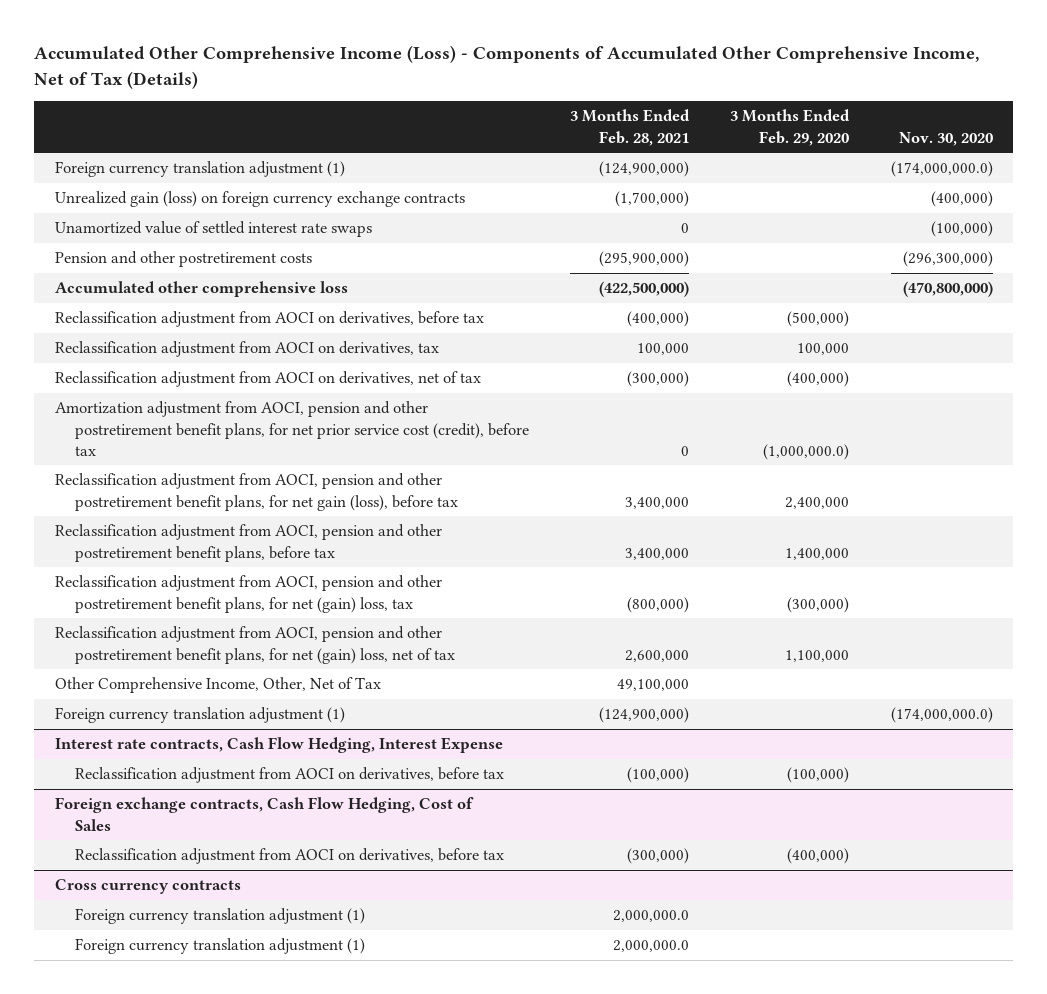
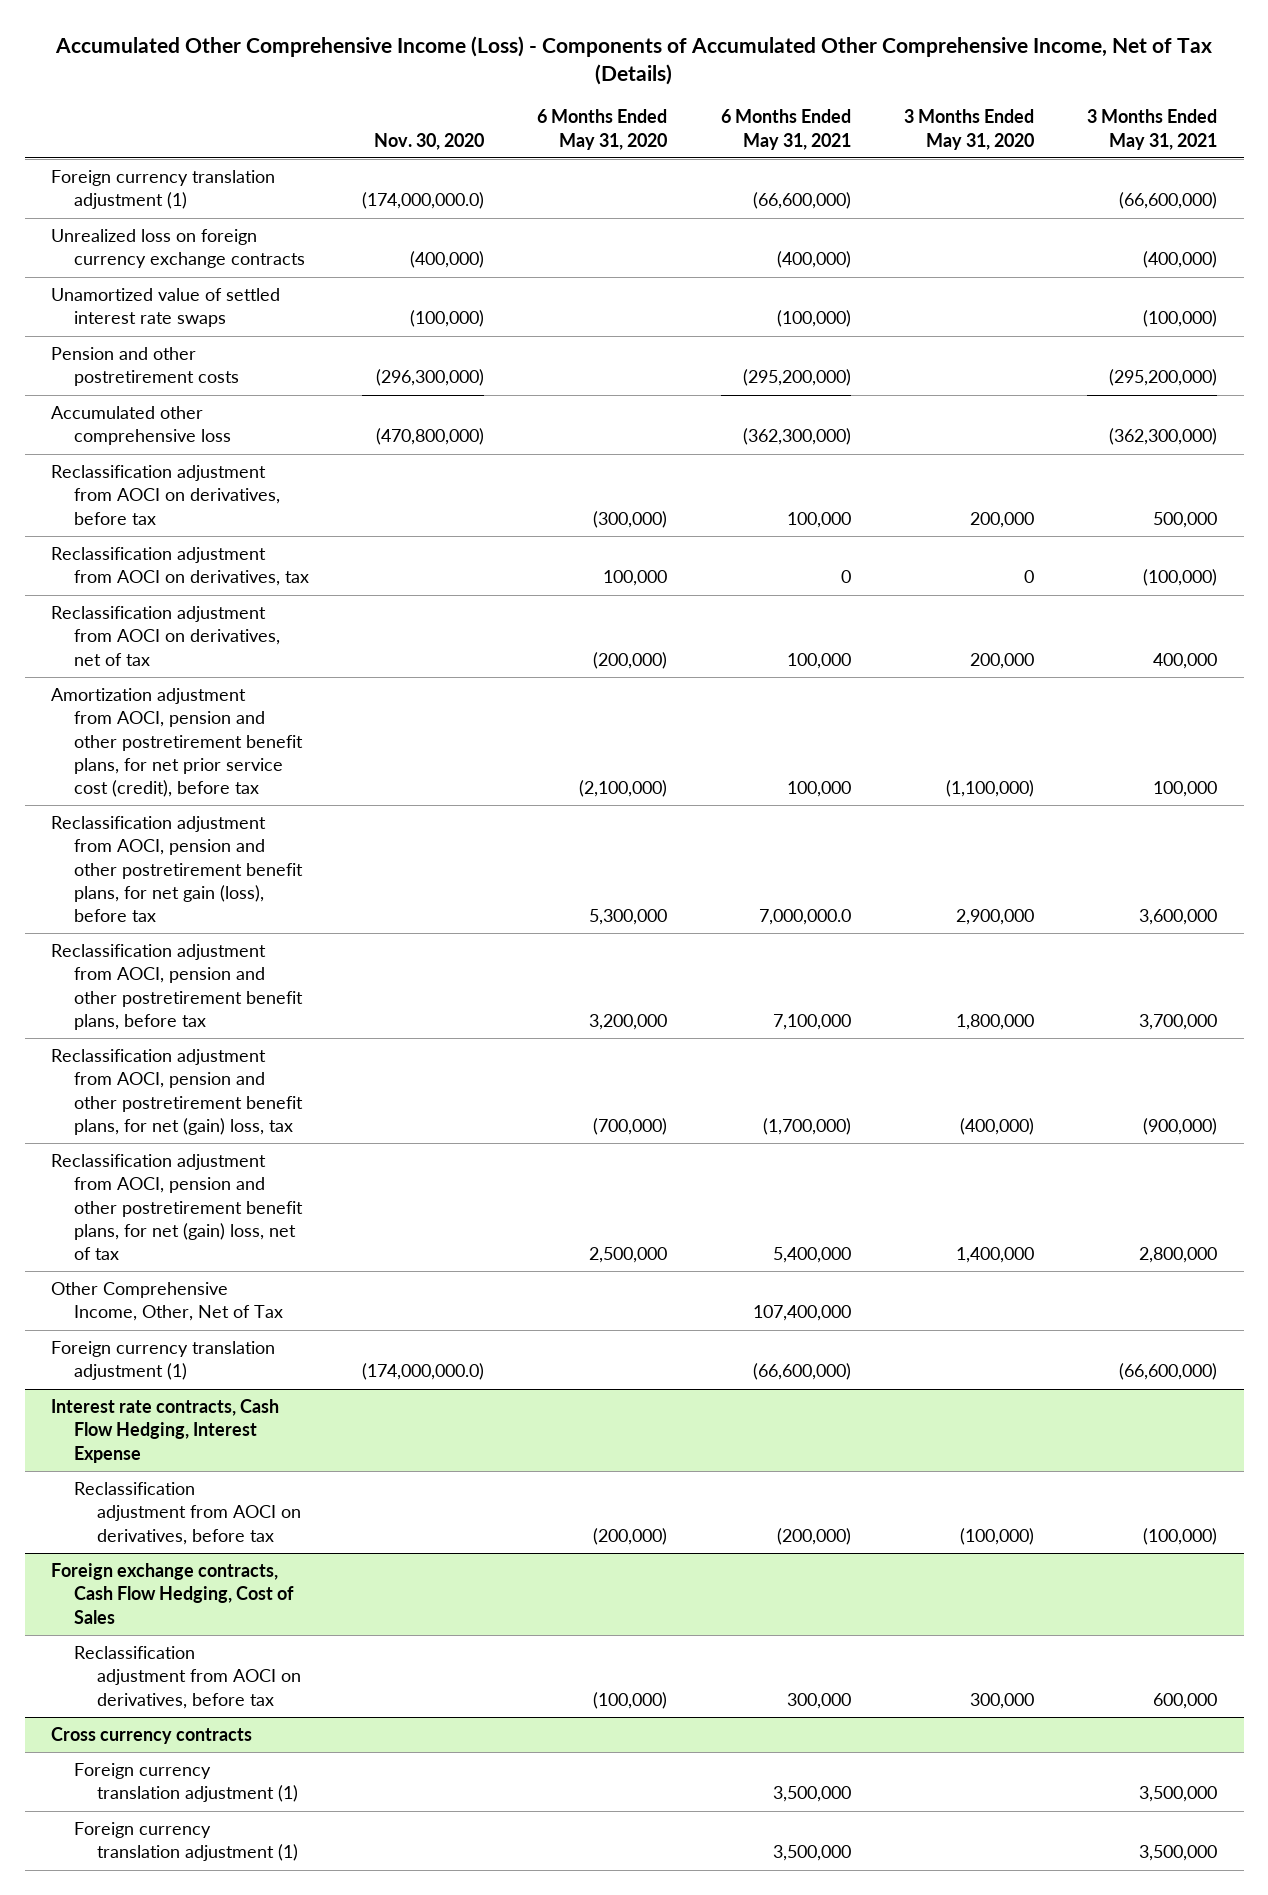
[570,109,691,146] 3 Months Ended Feb. 28, 2021 -> none
[730,109,851,146] 3 Months Ended Feb. 29, 2020 -> none
none -> [537,109,668,150] 6 Months Ended May 31, 2020
none -> [720,109,851,150] 6 Months Ended May 31, 2021
none -> [903,109,1034,150] 3 Months Ended May 31, 2020
none -> [1087,109,1218,150] 3 Months Ended May 31, 2021
[54,191,465,208] Unrealized gain (loss) on foreign currency exchange contracts -> [51,229,305,269] Unrealized loss on foreign currency exchange contracts

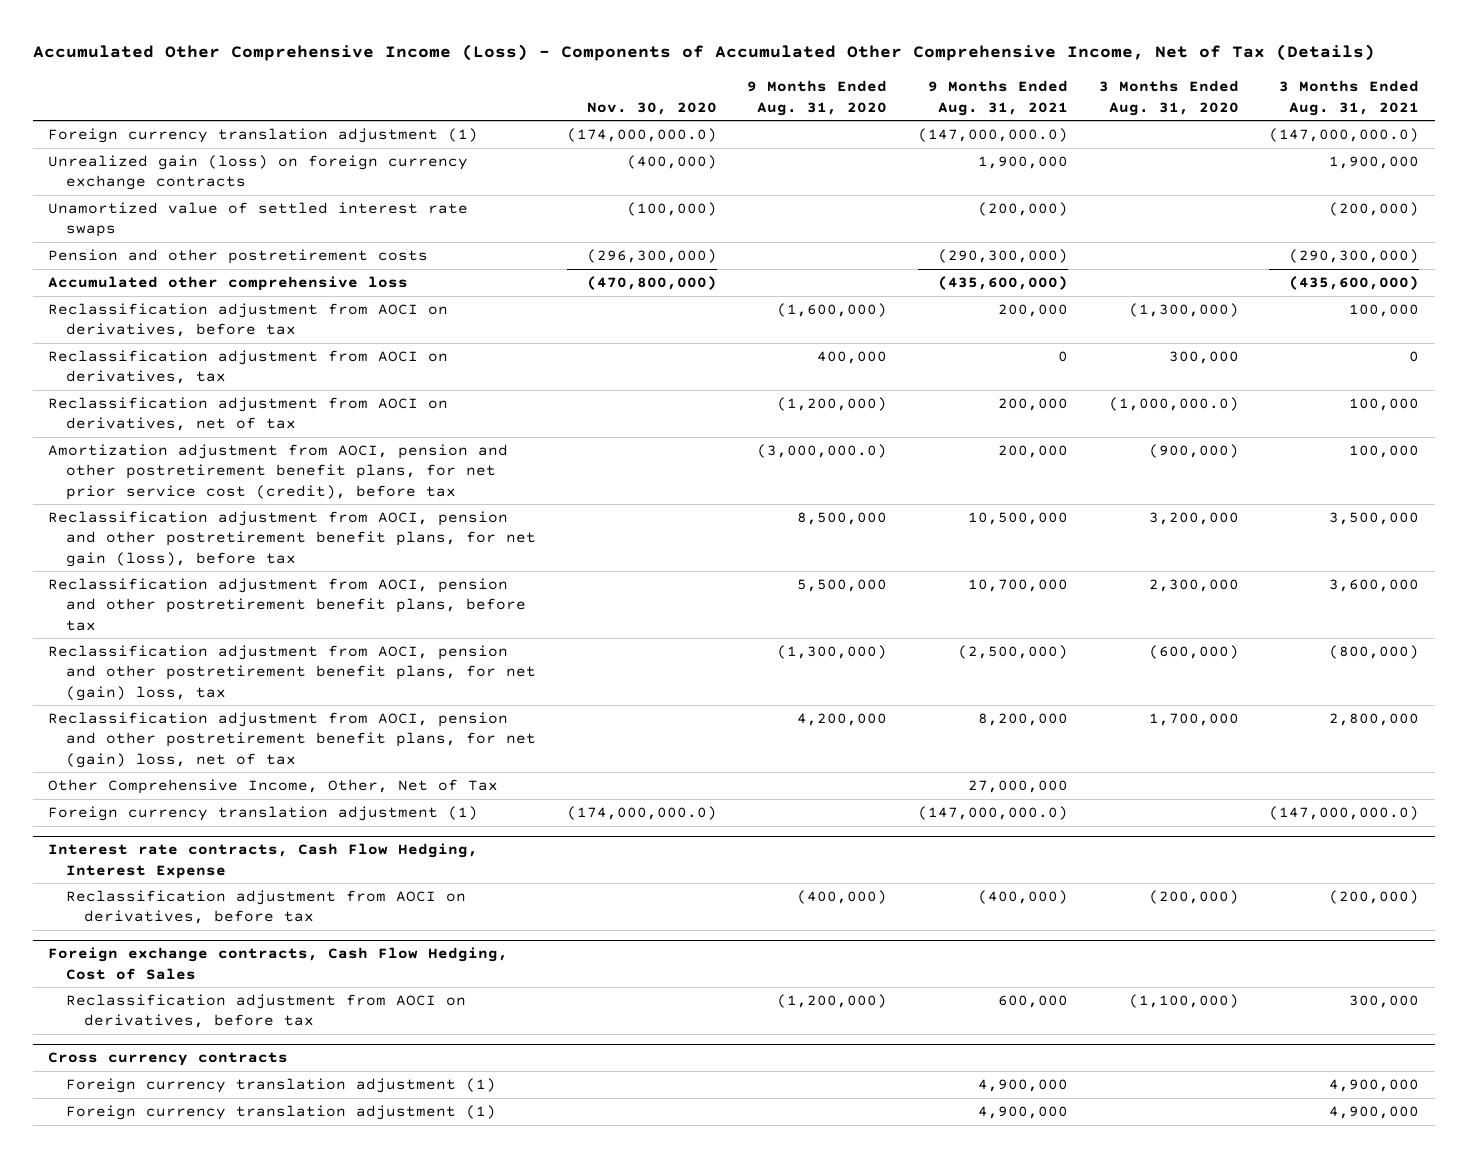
[537,109,668,150] 6 Months Ended May 31, 2020 -> none
[720,109,851,150] 6 Months Ended May 31, 2021 -> none
[903,109,1034,150] 3 Months Ended May 31, 2020 -> none
[1087,109,1218,150] 3 Months Ended May 31, 2021 -> none
none -> [747,80,888,116] 9 Months Ended Aug. 31, 2020
none -> [928,80,1069,116] 9 Months Ended Aug. 31, 2021
none -> [1098,80,1239,116] 3 Months Ended Aug. 31, 2020
none -> [1279,80,1420,116] 3 Months Ended Aug. 31, 2021
[51,229,305,269] Unrealized loss on foreign currency exchange contracts -> [48,154,469,191] Unrealized gain (loss) on foreign currency exchange contracts

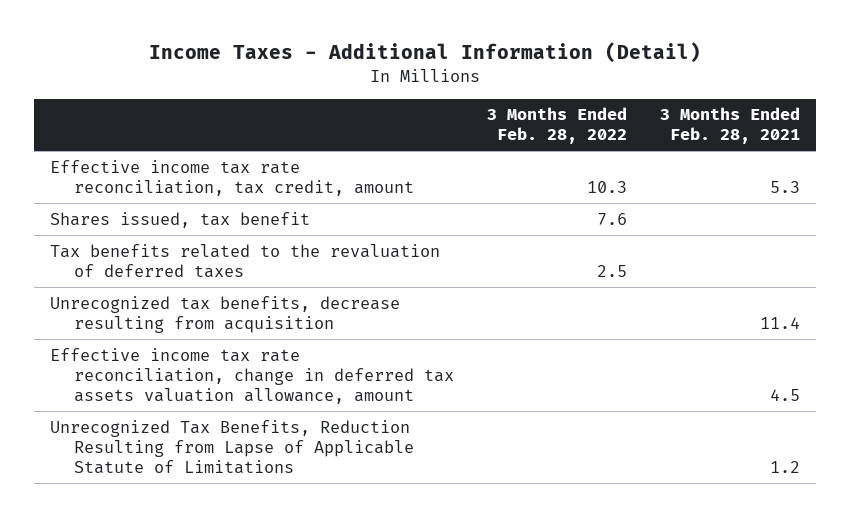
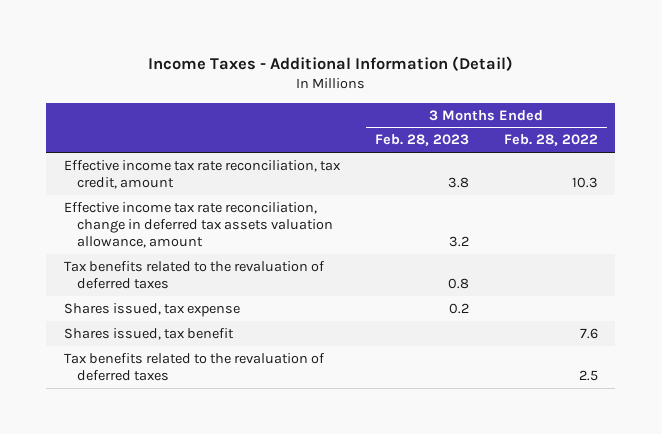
[659,107,800,145] 3 Months Ended Feb. 28, 2021 -> none
none -> [374,134,469,147] Feb. 28, 2023
[50,347,455,404] Effective income tax rate reconciliation, change in deferred tax assets valuation allowance, amount -> [63,201,333,248] Effective income tax rate reconciliation, change in deferred tax assets valuation allowance, amount
none -> [63,260,325,289] Tax benefits related to the revaluation of deferred taxes
none -> [63,302,240,317] Shares issued, tax expense
[50,295,401,333] Unrecognized tax benefits, decrease resulting from acquisition -> none
[50,419,415,474] Unrecognized Tax Benefits, Reduction Resulting from Lapse of Applicable Statute of Limitations -> none

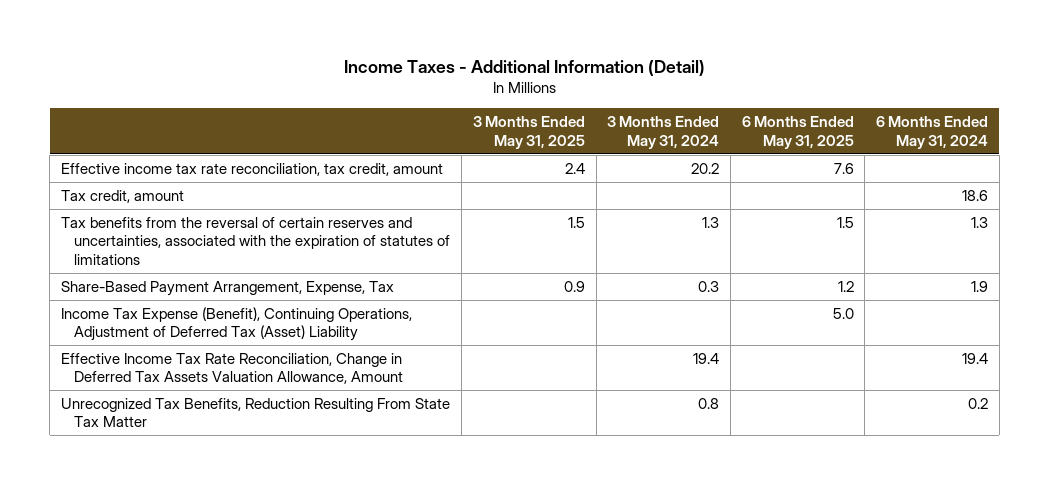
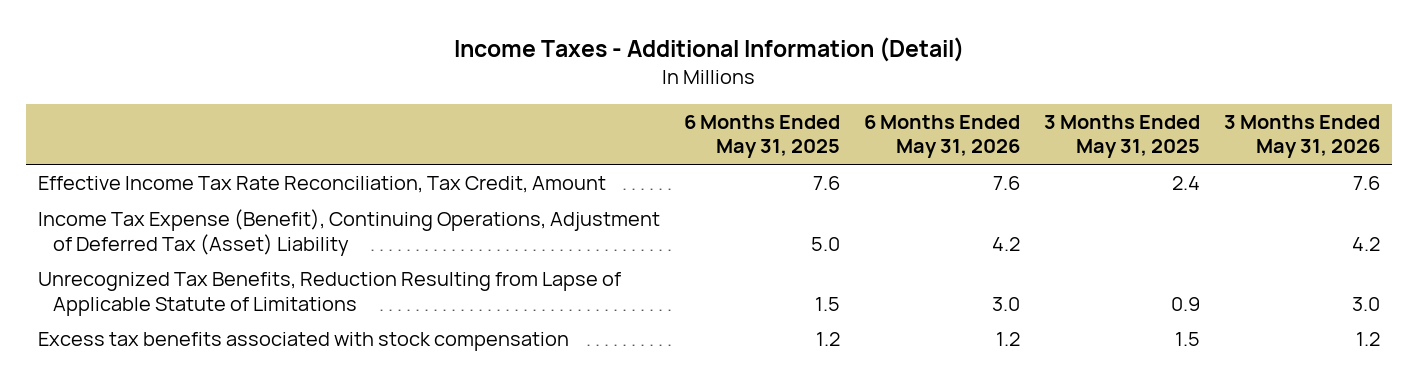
[607,116,720,149] 3 Months Ended May 31, 2024 -> none
[876,116,989,149] 6 Months Ended May 31, 2024 -> none
none -> [864,115,1021,159] 6 Months Ended May 31, 2026
none -> [1224,115,1381,159] 3 Months Ended May 31, 2026
[61,189,185,203] Tax credit, amount -> none
[61,216,451,265] Tax benefits from the reversal of certain reserves and uncertainties, associated with the expiration of statutes of limitations -> none
[61,280,395,296] Share-Based Payment Arrangement, Expense, Tax -> none
[61,162,444,176] Effective income tax rate reconciliation, tax credit, amount -> [38,176,607,194] Effective Income Tax Rate Reconciliation, Tax Credit, Amount
[61,352,404,385] Effective Income Tax Rate Reconciliation, Change in Deferred Tax Assets Valuation Allowance, Amount -> none
[61,397,451,428] Unrecognized Tax Benefits, Reduction Resulting From State Tax Matter -> none
none -> [38,272,622,316] Unrecognized Tax Benefits, Reduction Resulting from Lapse of Applicable Statute of Limitations
none -> [38,332,570,352] Excess tax benefits associated with stock compensation

